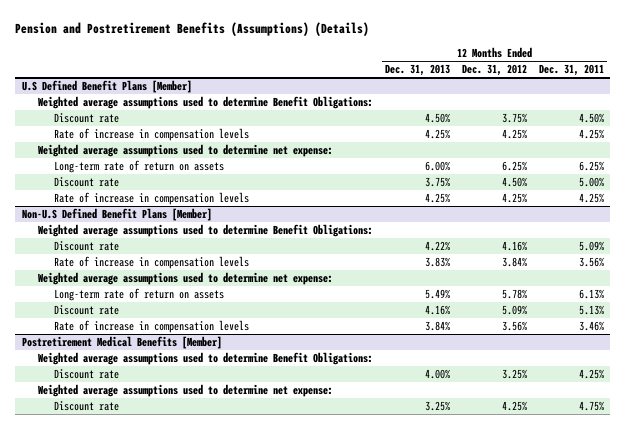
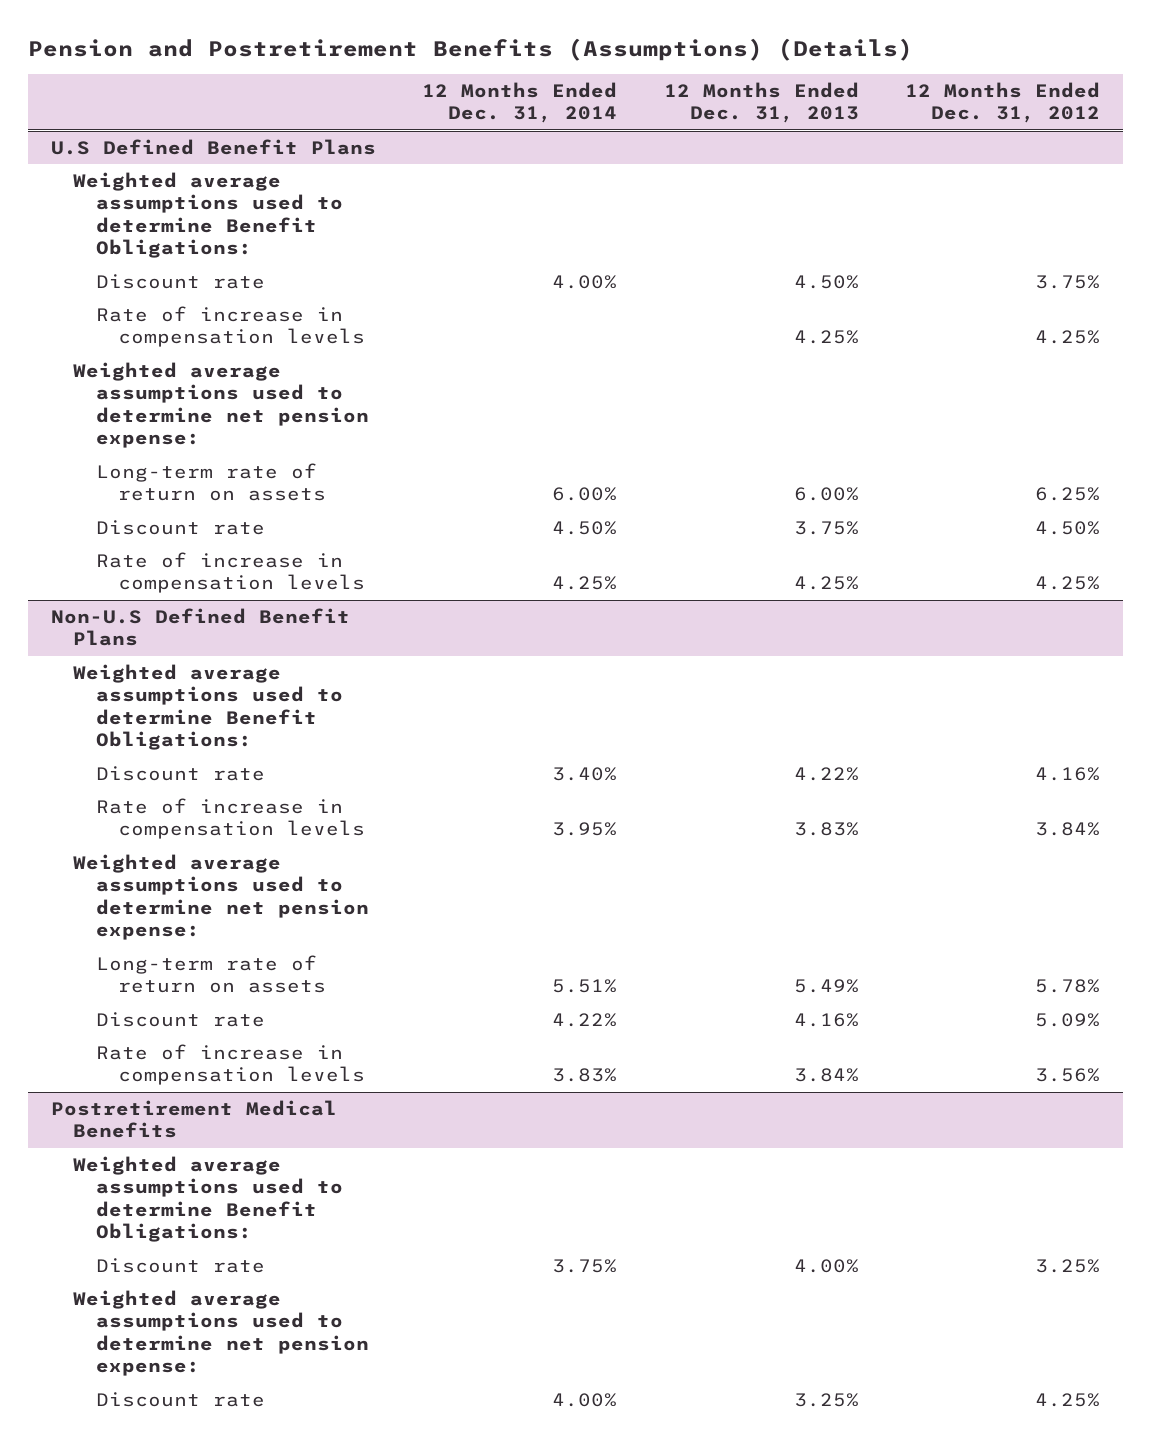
[539,64,605,77] Dec. 31, 2011 -> none
none -> [422,82,618,124] 12 Months Ended Dec. 31, 2014
[21,80,192,94] U.S Defined Benefit Plans [Member] -> [50,138,376,155] U.S Defined Benefit Plans
[37,144,333,158] Weighted average assumptions used to determine net expense: -> [73,361,369,449] Weighted average assumptions used to determine net pension expense:
[21,208,212,222] Non-U.S Defined Benefit Plans [Member] -> [50,607,350,647] Non-U.S Defined Benefit Plans
[37,272,333,286] Weighted average assumptions used to determine net expense: -> [73,853,369,941] Weighted average assumptions used to determine net pension expense:
[21,336,222,350] Postretirement Medical Benefits [Member] -> [50,1099,337,1139] Postretirement Medical Benefits
[37,384,333,398] Weighted average assumptions used to determine net expense: -> [73,1289,369,1377] Weighted average assumptions used to determine net pension expense:

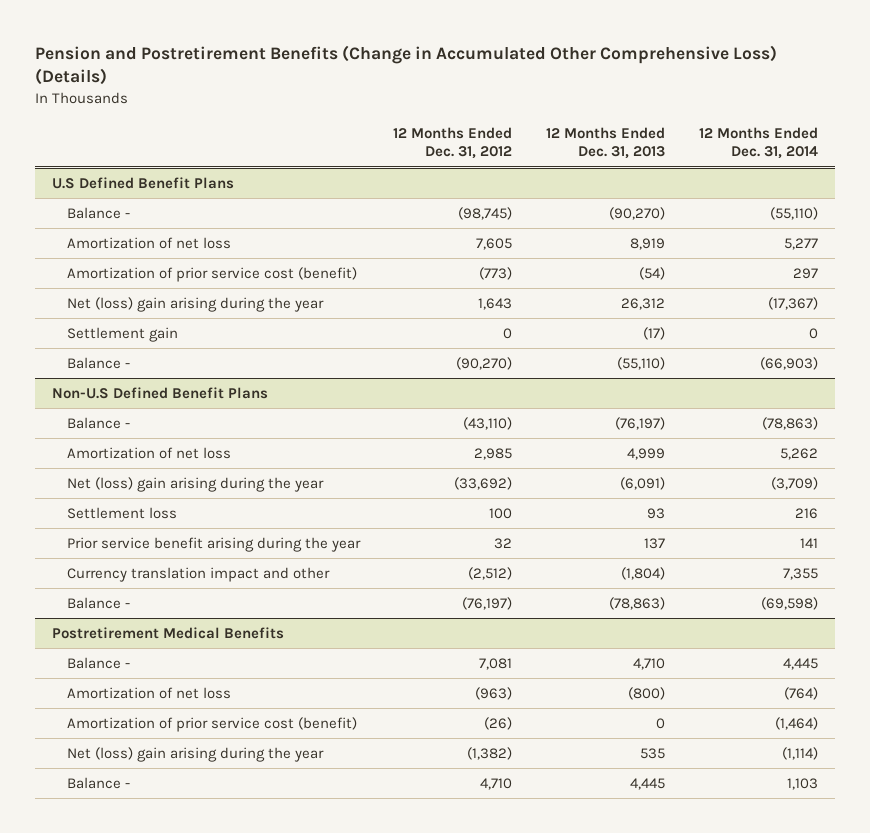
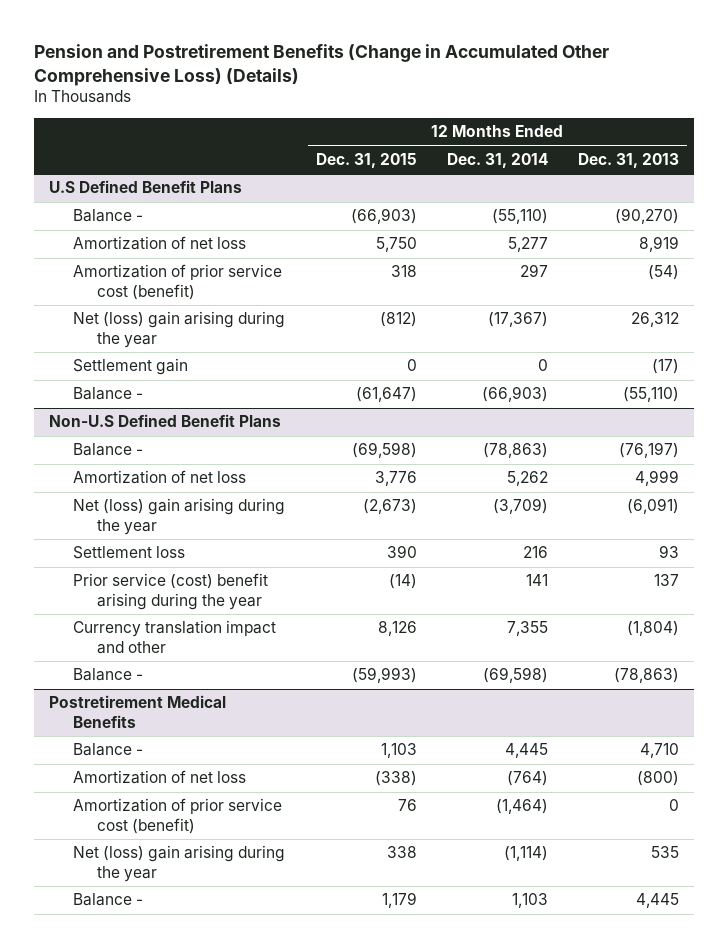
[393,126,513,160] 12 Months Ended Dec. 31, 2012 -> none
none -> [315,152,417,168] Dec. 31, 2015
[66,536,361,552] Prior service benefit arising during the year -> [73,573,269,610] Prior service (cost) benefit arising during the year

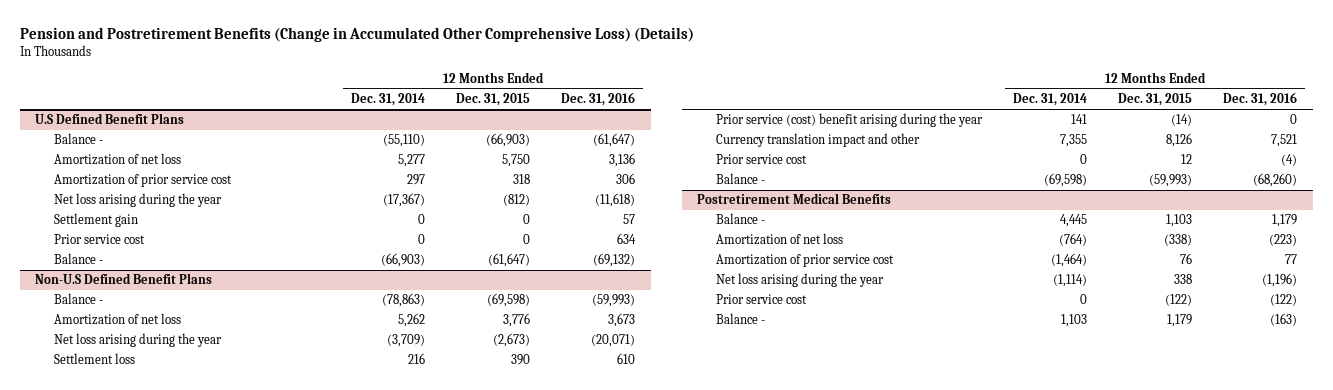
[578,152,680,168] Dec. 31, 2013 -> none
none -> [561,92,636,107] Dec. 31, 2016
[73,264,283,300] Amortization of prior service cost (benefit) -> [53,174,232,188] Amortization of prior service cost
[73,311,286,348] Net (loss) gain arising during the year -> [53,193,222,208] Net loss arising during the year
none -> [53,234,145,245] Prior service cost
[73,498,286,535] Net (loss) gain arising during the year -> [53,333,222,348] Net loss arising during the year
none -> [715,154,807,165] Prior service cost
[73,798,283,834] Amortization of prior service cost (benefit) -> [715,254,894,268] Amortization of prior service cost
[73,845,286,882] Net (loss) gain arising during the year -> [715,273,884,288] Net loss arising during the year
none -> [715,294,807,305] Prior service cost

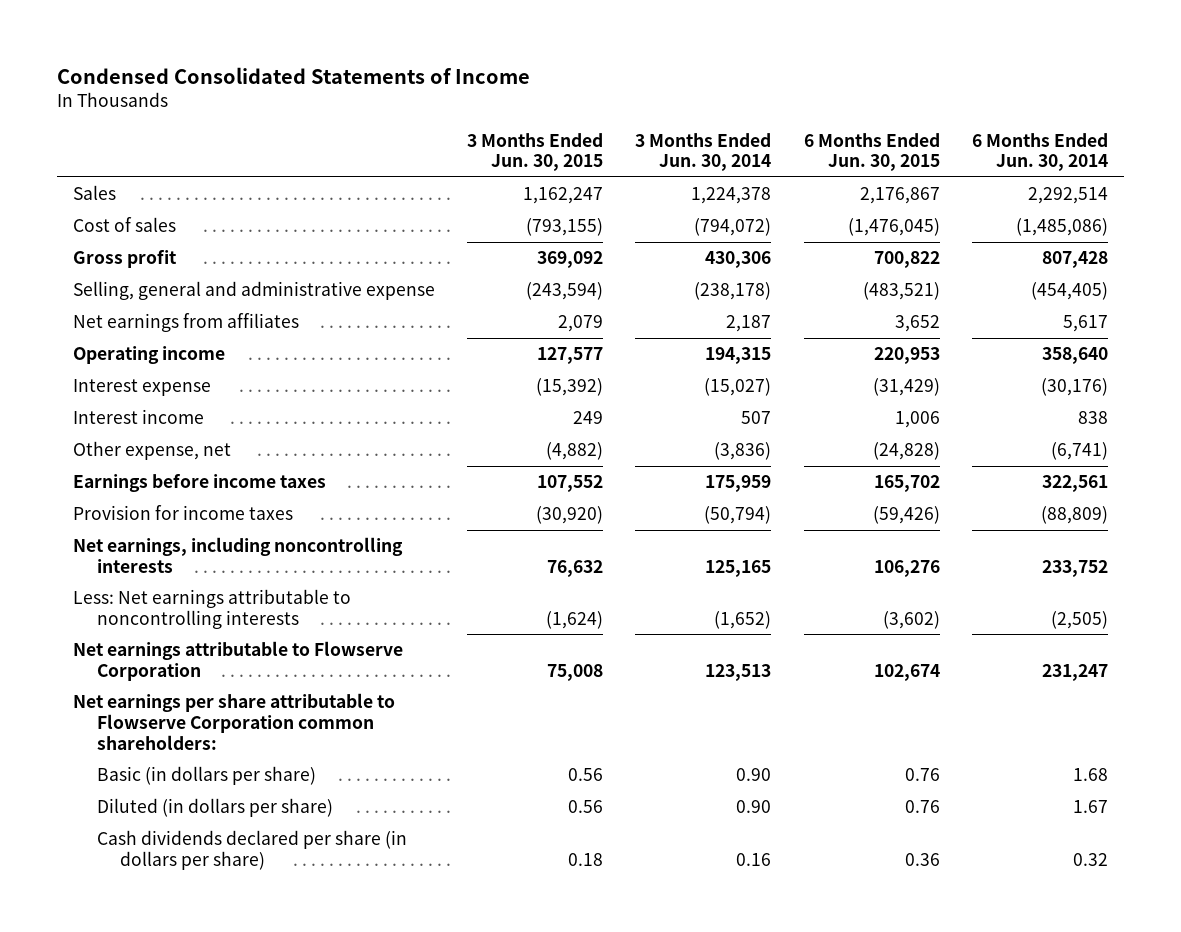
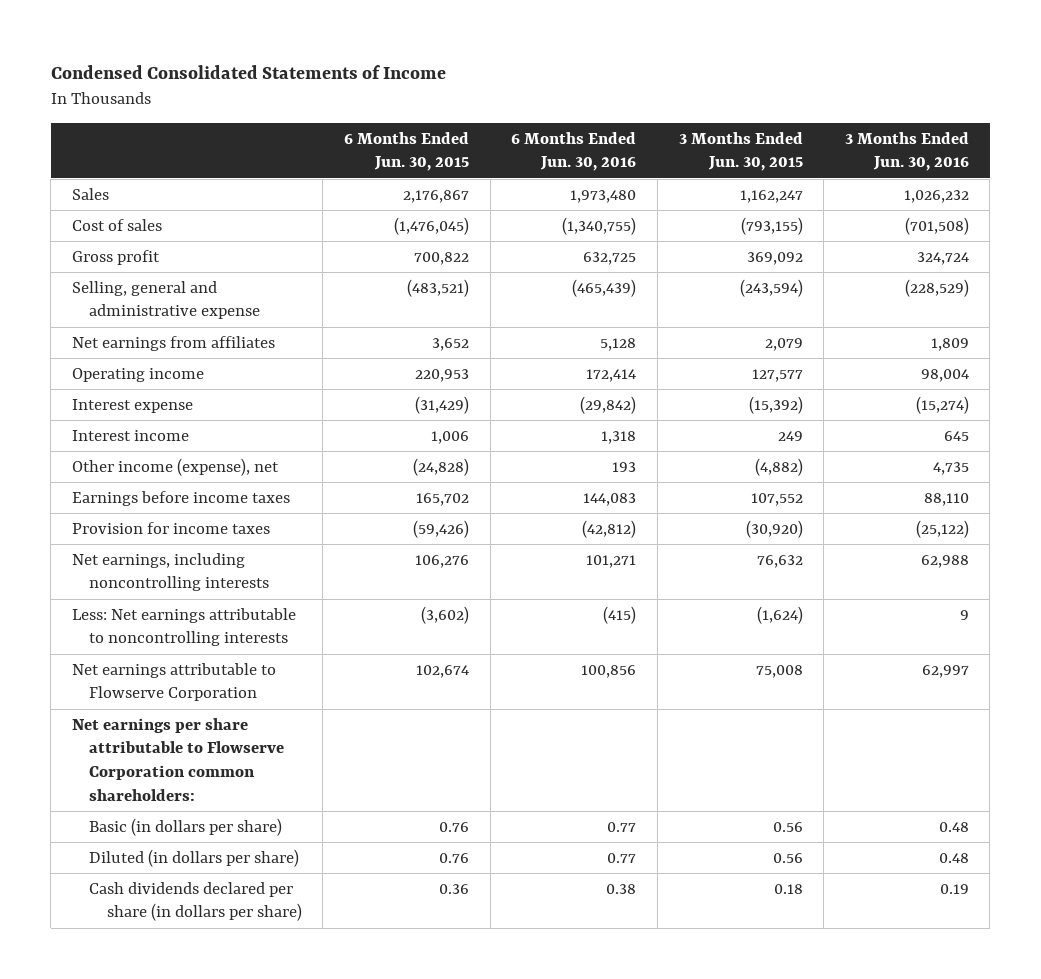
[635,132,772,172] 3 Months Ended Jun. 30, 2014 -> none
[971,132,1108,172] 6 Months Ended Jun. 30, 2014 -> none
none -> [511,131,637,172] 6 Months Ended Jun. 30, 2016
none -> [844,131,969,172] 3 Months Ended Jun. 30, 2016
[73,441,232,461] Other expense, net -> [72,457,280,476] Other income (expense), net

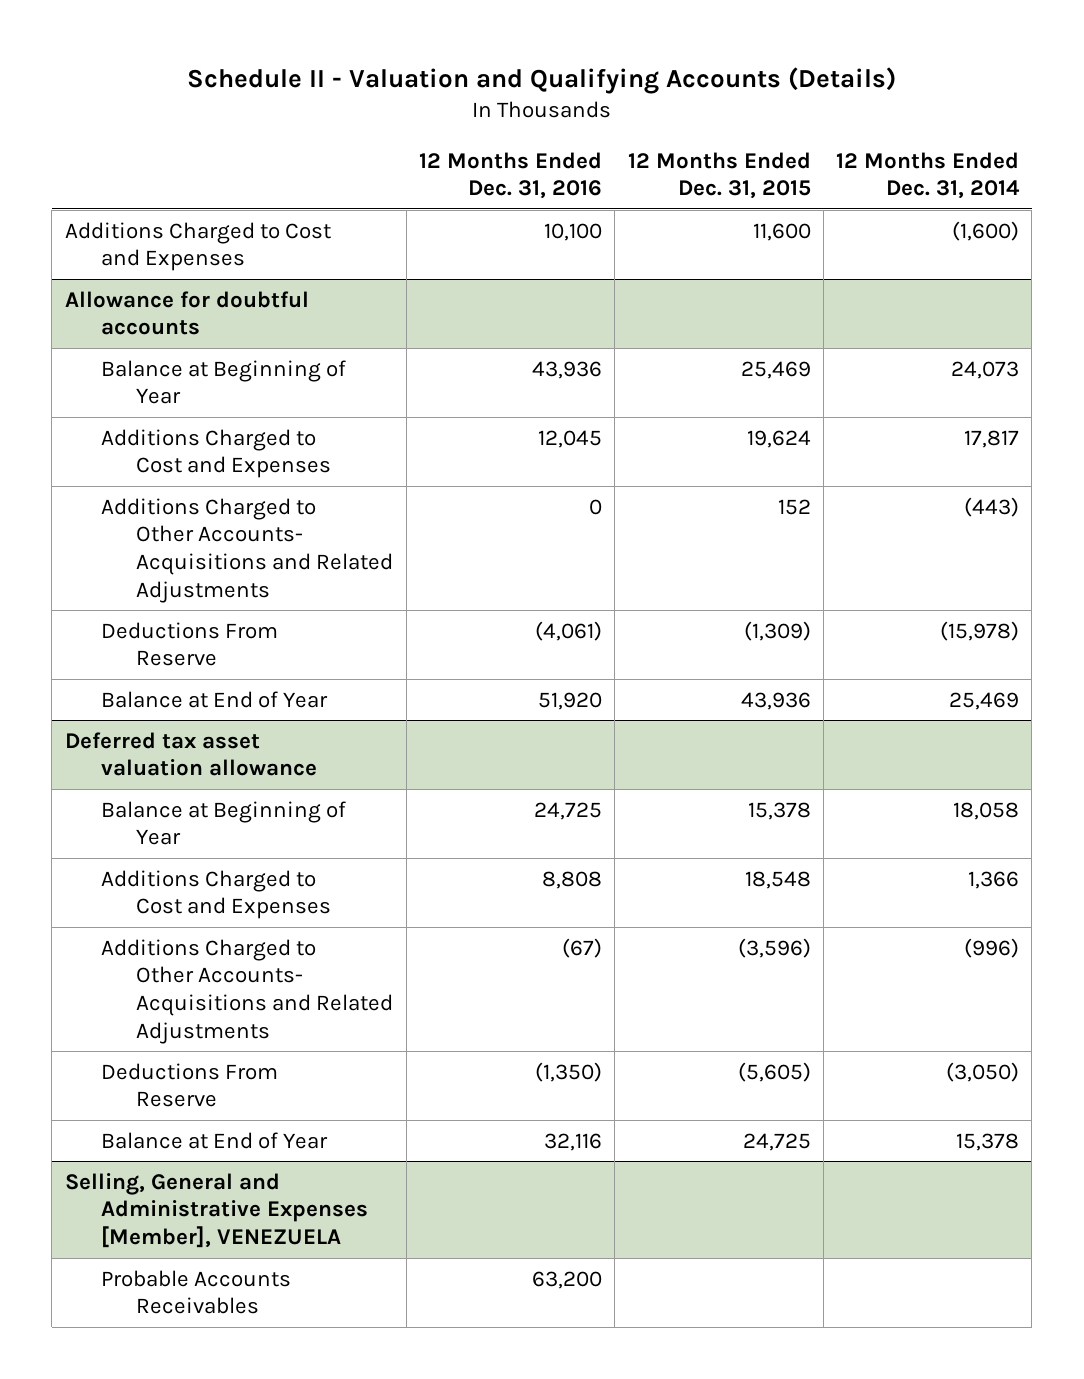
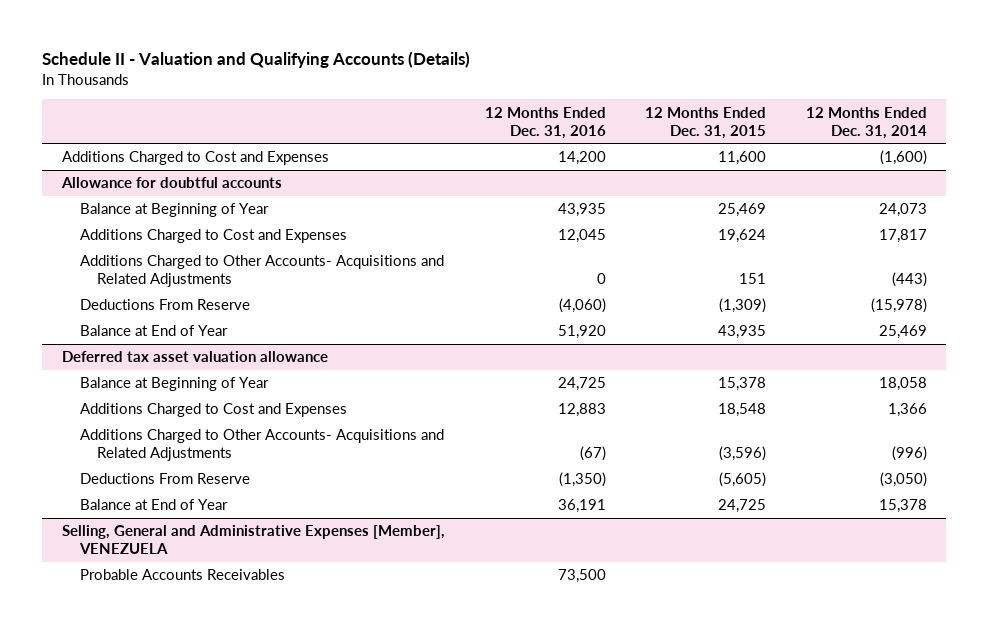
[543,222,602,241] 10,100 -> [557,151,606,166] 14,200
[531,360,602,379] 43,936 -> [557,203,606,218] 43,935
[777,498,811,515] 152 -> [739,273,767,285] 151
[534,620,602,641] (4,061) -> [558,298,606,314] (4,060)
[740,691,811,710] 43,936 -> [718,325,767,340] 43,935
[541,870,602,889] 8,808 -> [557,403,606,418] 12,883
[543,1132,602,1151] 32,116 -> [557,499,606,514] 36,191
[531,1270,602,1289] 63,200 -> [557,569,606,584] 73,500

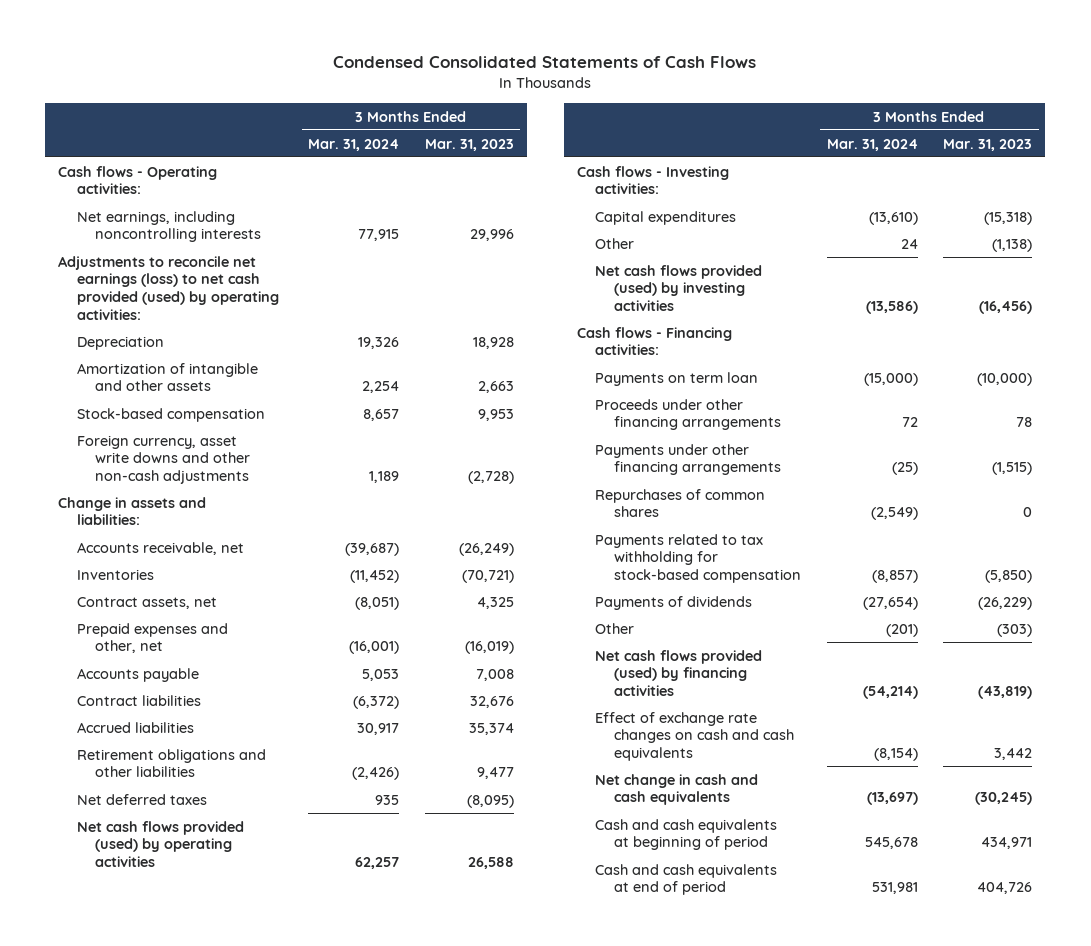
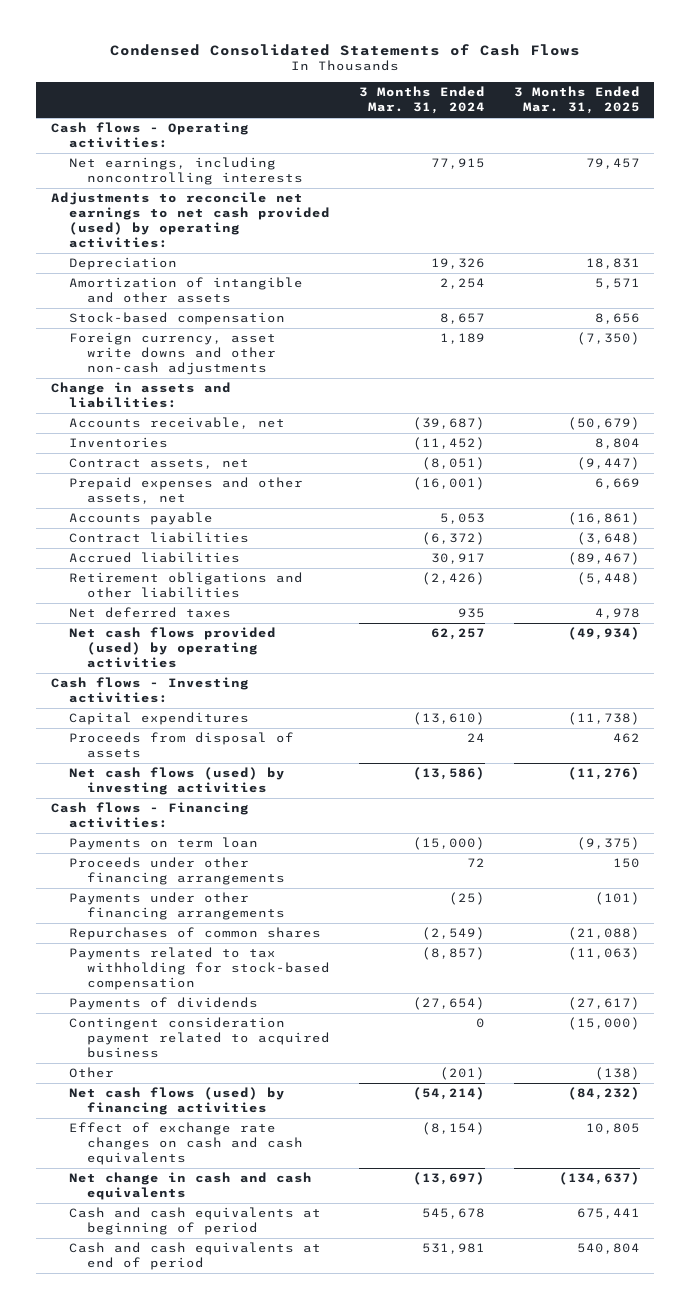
[425,138,515,151] Mar. 31, 2023 -> none
none -> [513,86,640,115] 3 Months Ended Mar. 31, 2025
[58,255,279,320] Adjustments to reconcile net earnings (loss) to net cash provided (used) by operating activities: -> [50,192,330,248] Adjustments to reconcile net earnings to net cash provided (used) by operating activities:
[76,622,228,654] Prepaid expenses and other, net -> [68,477,303,505] Prepaid expenses and other assets, net
[595,237,635,249] Other -> [68,732,294,759] Proceeds from disposal of assets
[595,264,763,312] Net cash flows provided (used) by investing activities -> [68,767,285,796] Net cash flows (used) by investing activities
none -> [68,1017,331,1059] Contingent consideration payment related to acquired business
[595,649,763,697] Net cash flows provided (used) by financing activities -> [68,1087,285,1116] Net cash flows (used) by financing activities

